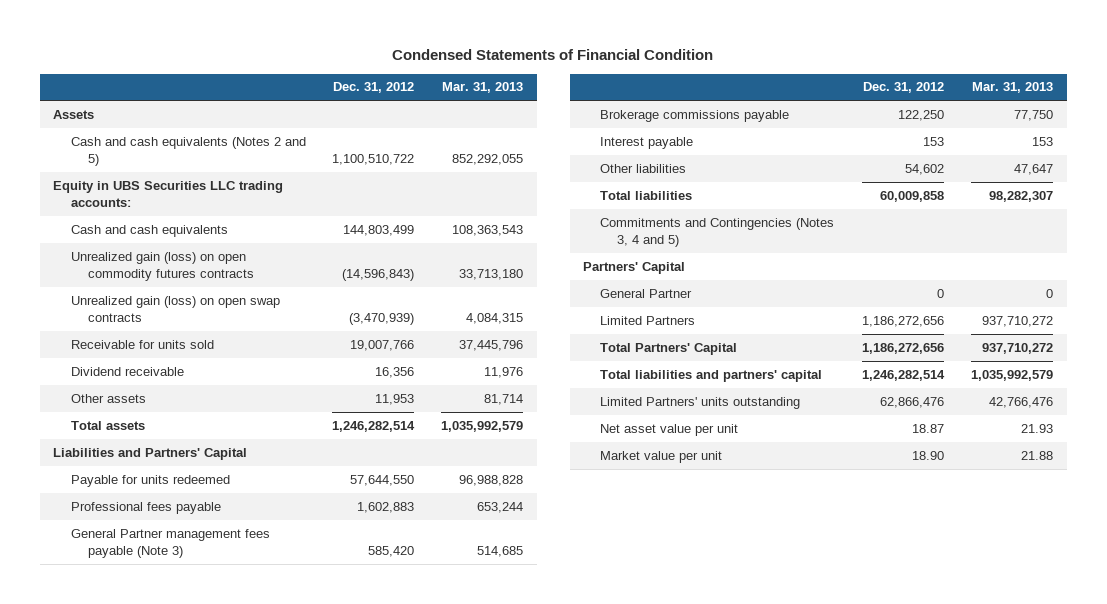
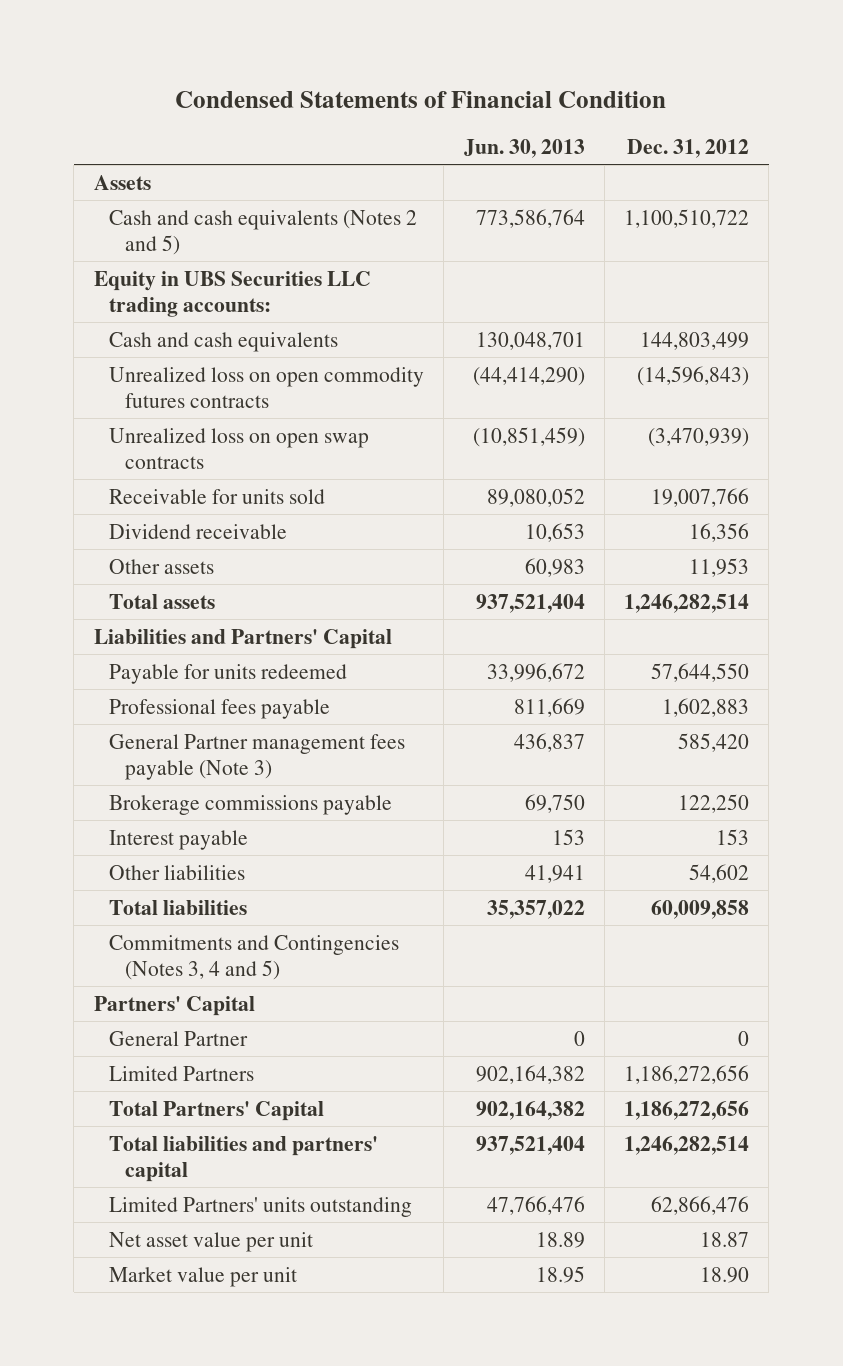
[442,82,524,94] Mar. 31, 2013 -> none
none -> [463,139,585,159] Jun. 30, 2013
[70,251,254,281] Unrealized gain (loss) on open commodity futures contracts -> [109,366,425,408] Unrealized loss on open commodity futures contracts
[70,295,280,322] Unrealized gain (loss) on open swap contracts -> [109,427,370,469] Unrealized loss on open swap contracts

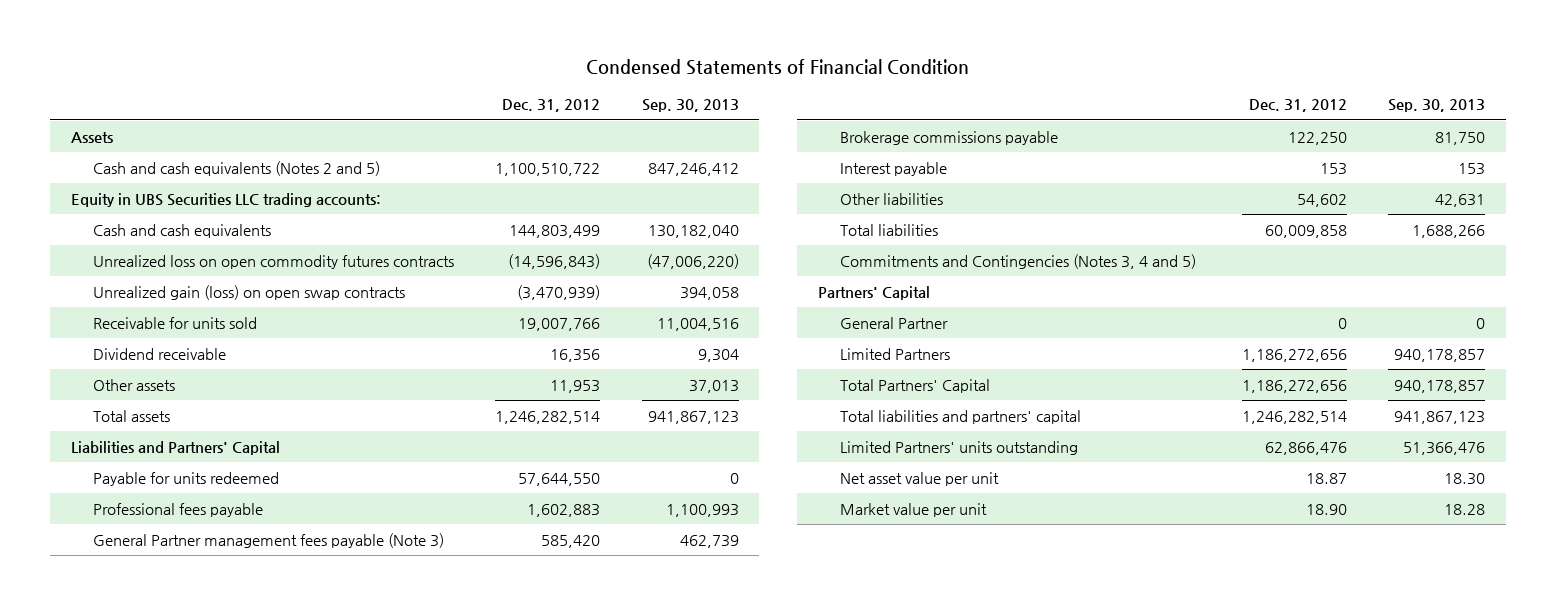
[463,139,585,159] Jun. 30, 2013 -> none
none -> [641,99,739,113] Sep. 30, 2013
[109,427,370,469] Unrealized loss on open swap contracts -> [93,284,406,300] Unrealized gain (loss) on open swap contracts

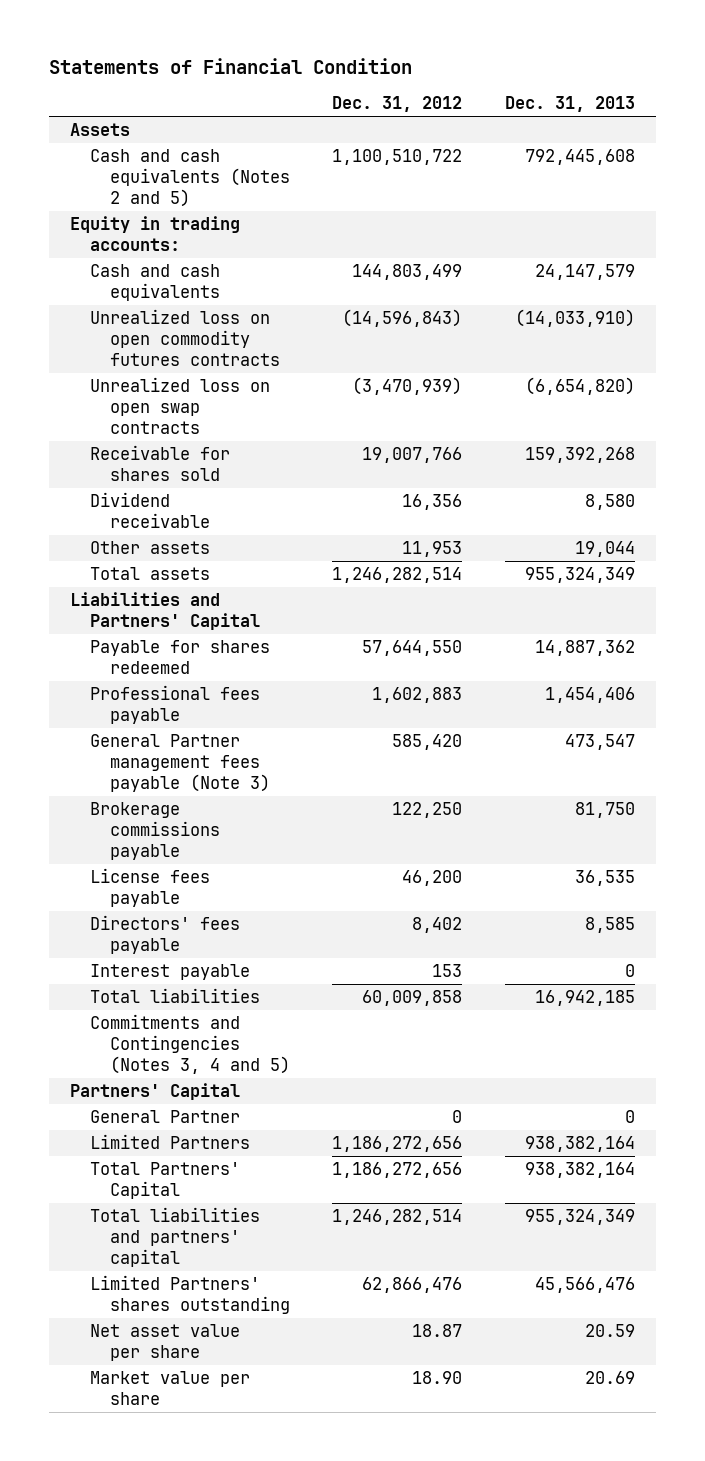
[586,59,970,76] Condensed Statements of Financial Condition -> [48,57,412,74] Statements of Financial Condition
[641,99,739,113] Sep. 30, 2013 -> none
none -> [504,96,635,113] Dec. 31, 2013
[70,192,381,207] Equity in UBS Securities LLC trading accounts: -> [69,216,240,252] Equity in trading accounts:
[93,284,406,300] Unrealized gain (loss) on open swap contracts -> [89,377,270,434] Unrealized loss on open swap contracts
[93,316,258,329] Receivable for units sold -> [89,445,230,482] Receivable for shares sold
[93,471,280,486] Payable for units redeemed -> [89,640,270,675] Payable for shares redeemed
none -> [89,868,210,908] License fees payable
none -> [89,915,240,955] Directors' fees payable
[839,192,943,205] Other liabilities -> none
[839,440,1078,455] Limited Partners' units outstanding -> [89,1275,290,1315] Limited Partners' shares outstanding
[839,471,999,486] Net asset value per unit -> [89,1324,240,1362] Net asset value per share
[839,502,987,517] Market value per unit -> [89,1371,250,1406] Market value per share

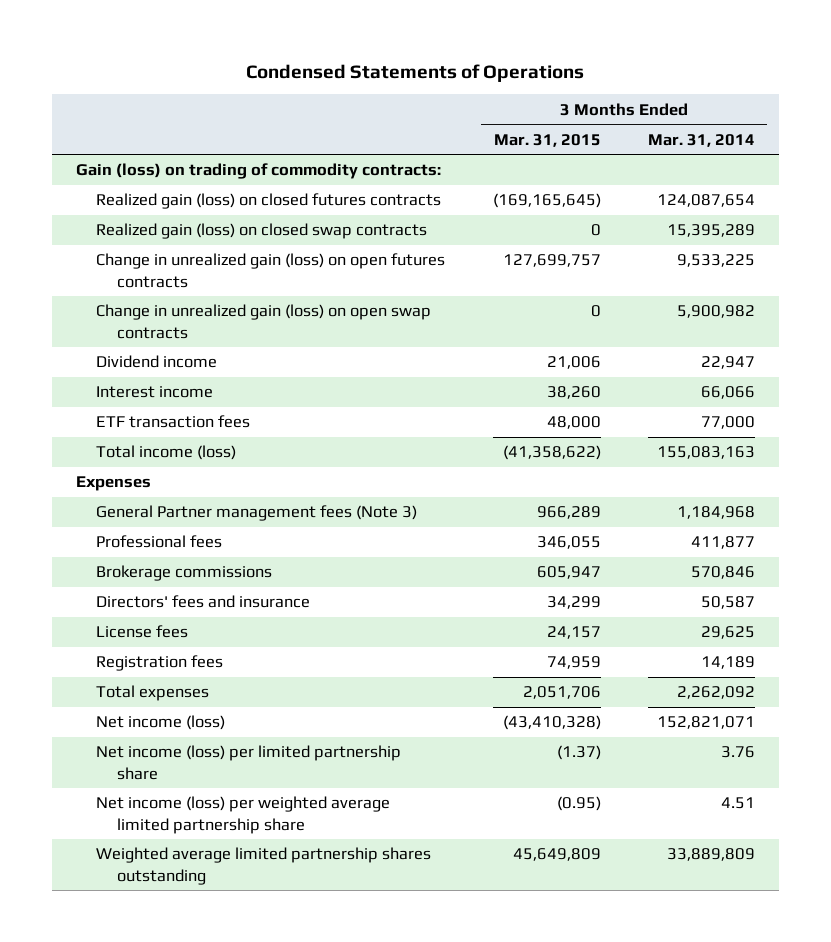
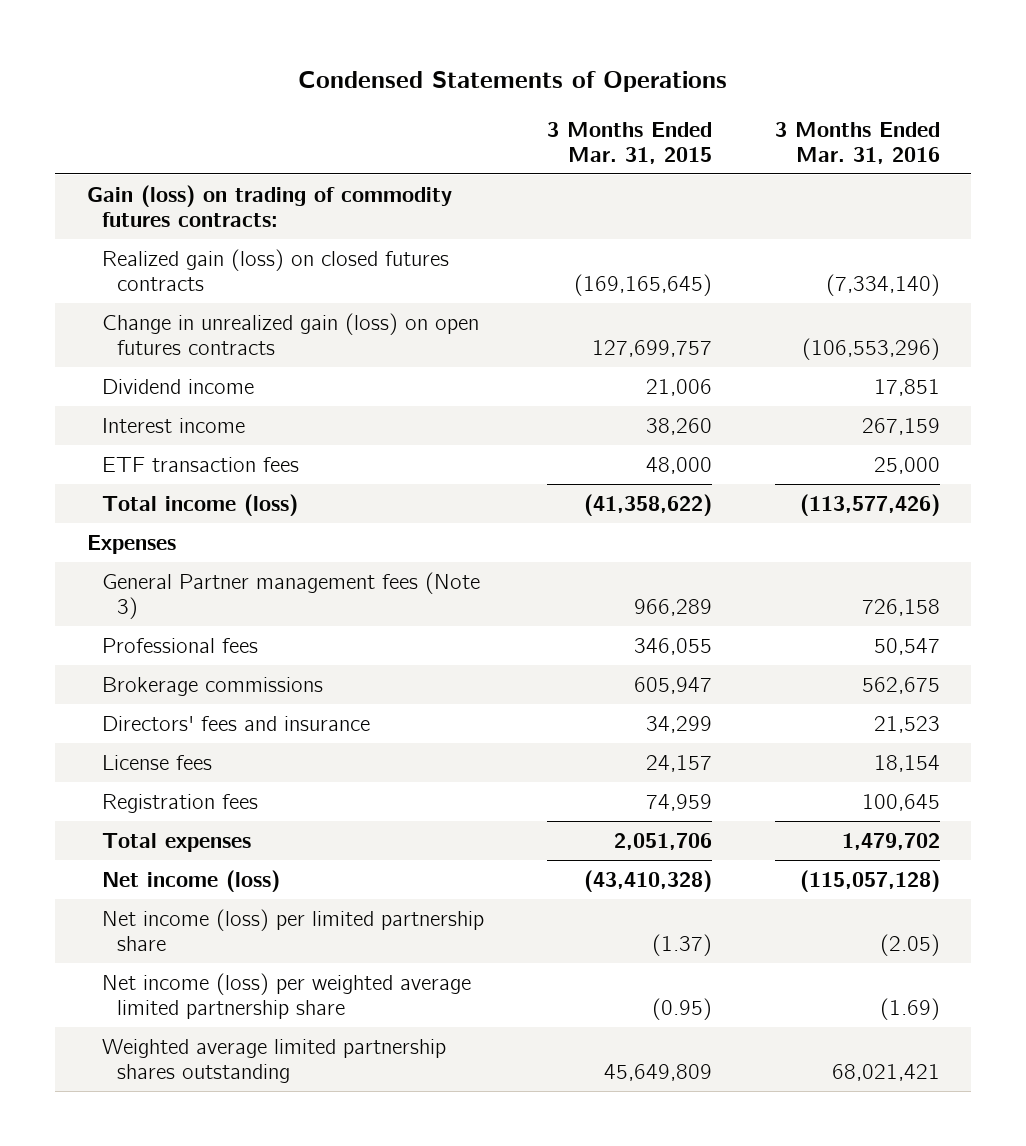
[648,133,756,147] Mar. 31, 2014 -> none
none -> [774,121,940,164] 3 Months Ended Mar. 31, 2016
[75,163,441,180] Gain (loss) on trading of commodity contracts: -> [86,184,452,228] Gain (loss) on trading of commodity futures contracts:
[96,223,428,240] Realized gain (loss) on closed swap contracts -> none
[96,304,432,339] Change in unrealized gain (loss) on open swap contracts -> none

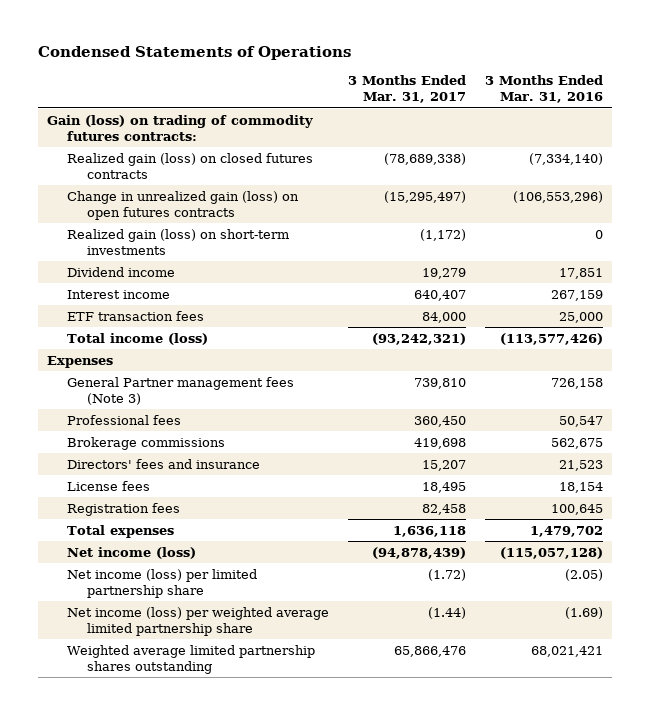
[546,121,712,164] 3 Months Ended Mar. 31, 2015 -> none
none -> [347,75,466,104] 3 Months Ended Mar. 31, 2017
none -> [67,228,290,255] Realized gain (loss) on short-term investments

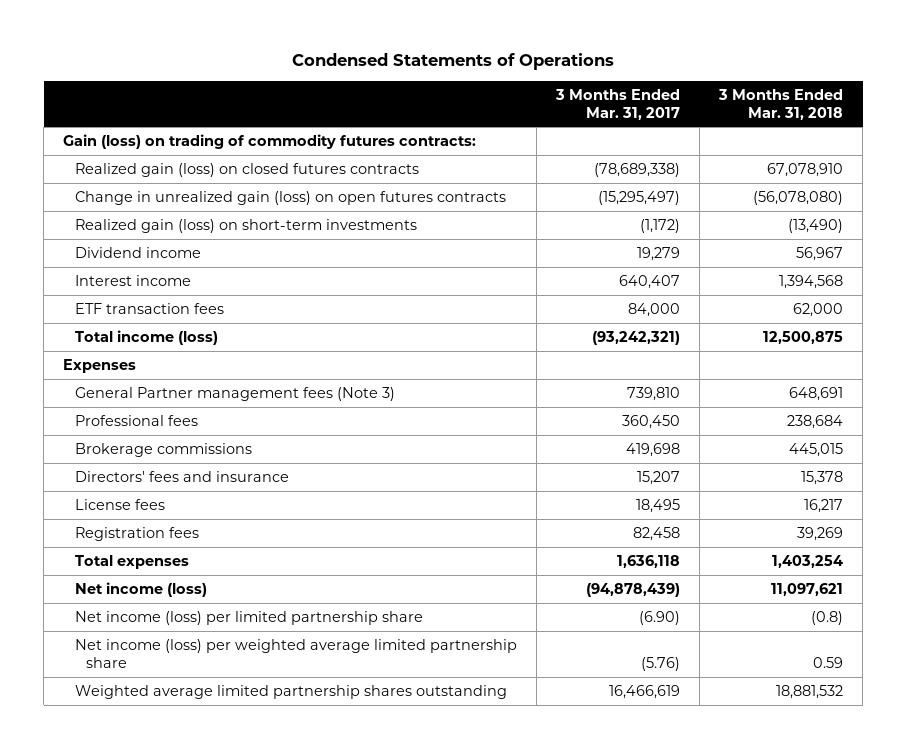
[484,75,603,104] 3 Months Ended Mar. 31, 2016 -> none
none -> [717,88,843,120] 3 Months Ended Mar. 31, 2018
[427,568,466,581] (1.72) -> [638,610,680,625] (6.90)
[427,606,466,619] (1.44) -> [640,657,680,672] (5.76)
[393,645,466,657] 65,866,476 -> [608,684,680,699] 16,466,619

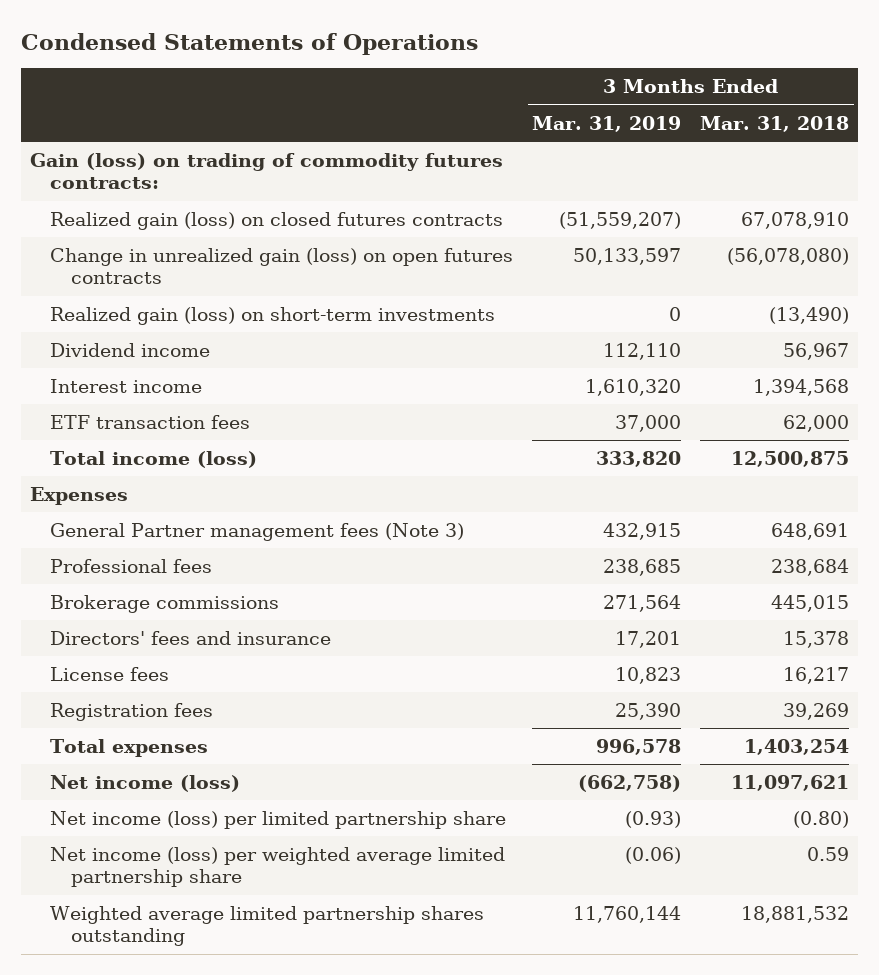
[554,88,680,120] 3 Months Ended Mar. 31, 2017 -> none
none -> [532,115,682,132] Mar. 31, 2019
[810,610,843,625] (0.8) -> [792,811,849,829] (0.80)

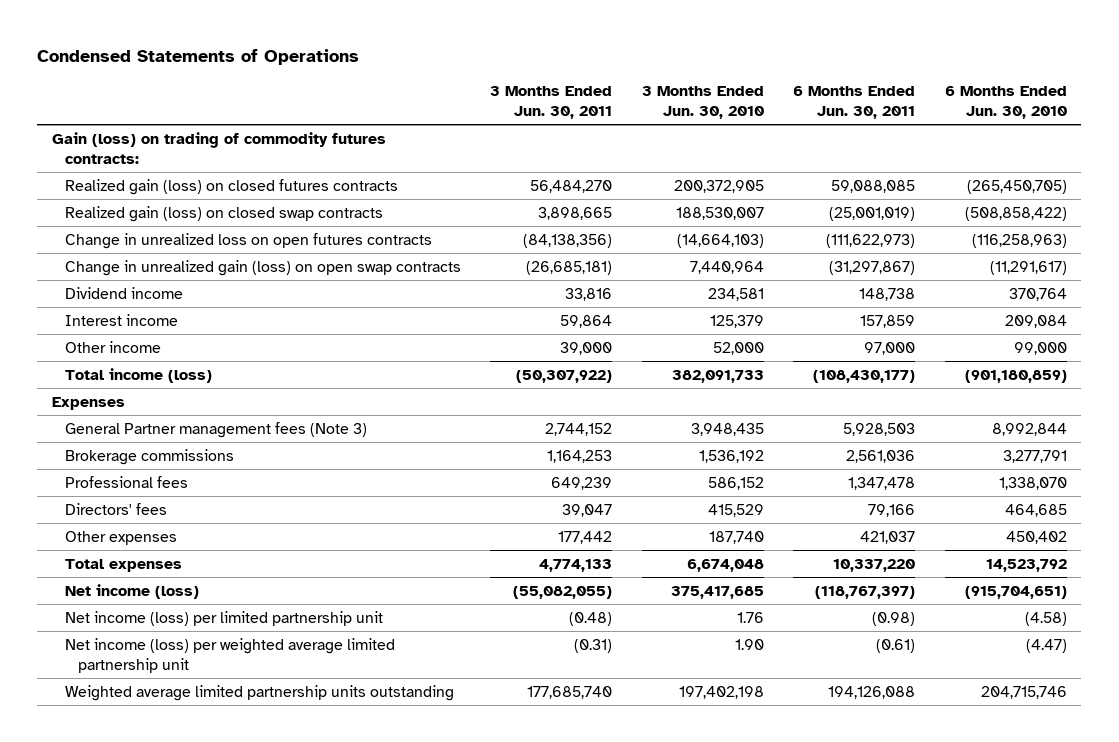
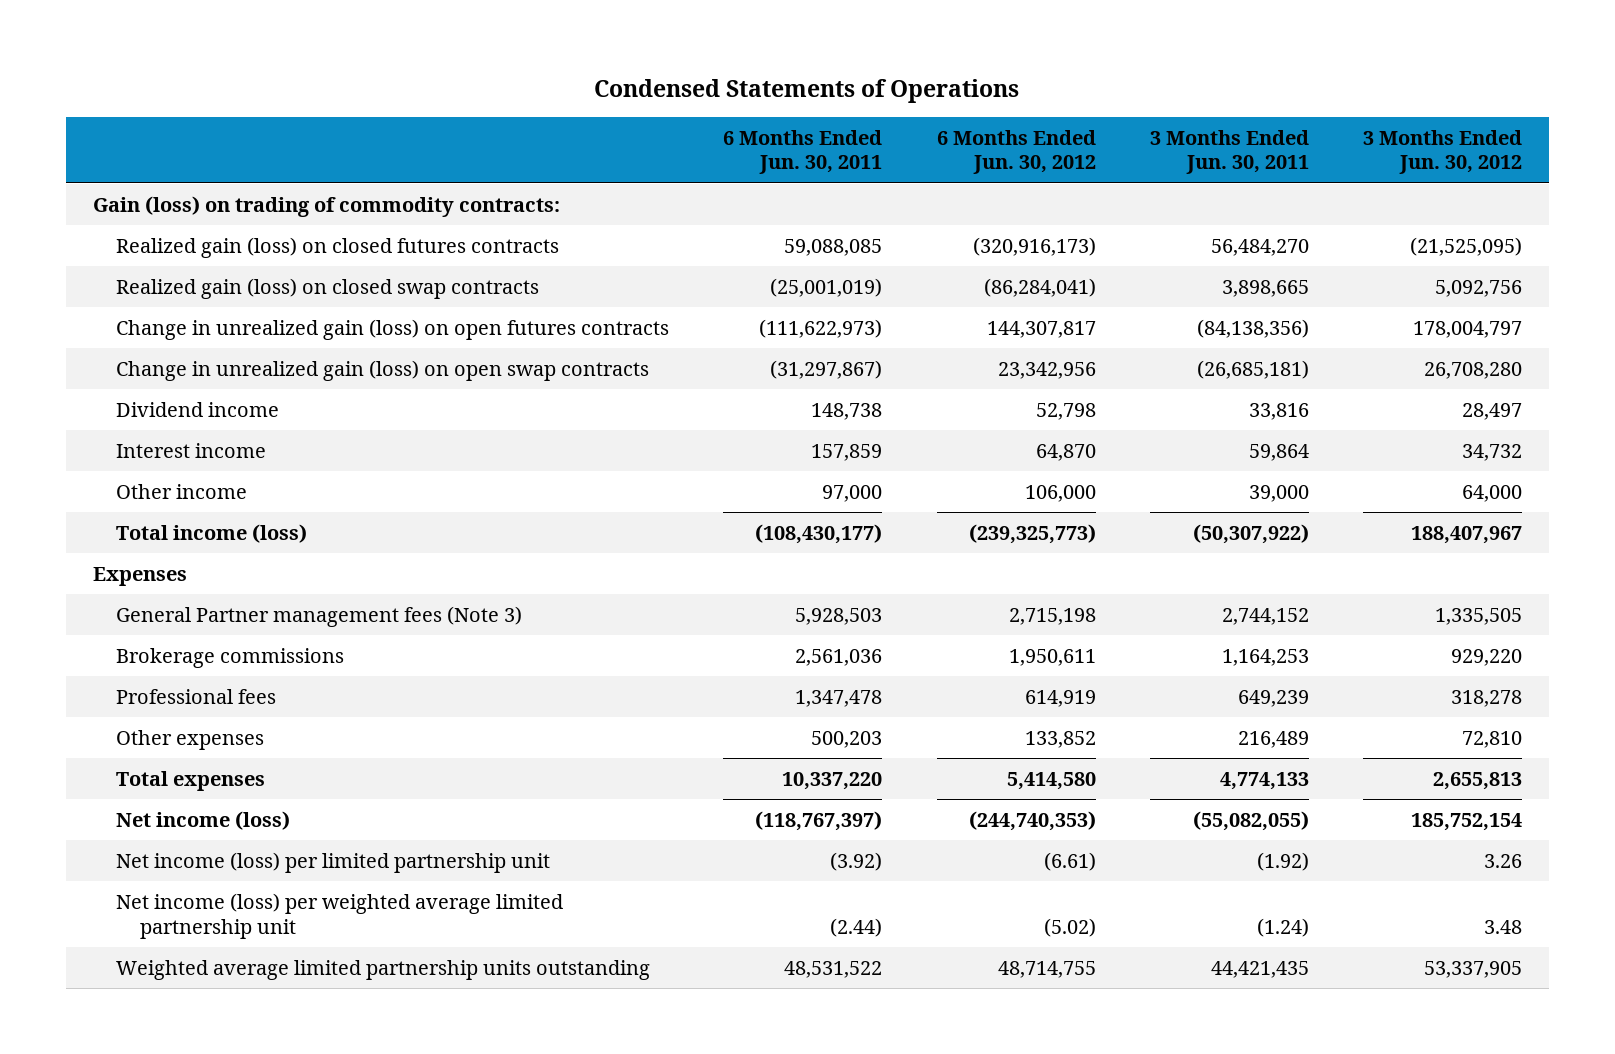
[641,85,764,119] 3 Months Ended Jun. 30, 2010 -> none
[944,85,1067,119] 6 Months Ended Jun. 30, 2010 -> none
none -> [936,129,1096,175] 6 Months Ended Jun. 30, 2012
none -> [1363,129,1523,175] 3 Months Ended Jun. 30, 2012
[52,131,387,164] Gain (loss) on trading of commodity futures contracts: -> [92,195,560,217] Gain (loss) on trading of commodity contracts:
[64,232,432,249] Change in unrealized loss on open futures contracts -> [116,318,670,340] Change in unrealized gain (loss) on open futures contracts
[64,502,167,515] Directors' fees -> none
[558,530,613,544] 177,442 -> [1237,730,1309,748] 216,489
[860,530,916,544] 421,037 -> [811,730,883,748] 500,203
[569,611,613,626] (0.48) -> [1256,851,1309,871] (1.92)
[872,611,916,626] (0.98) -> [830,851,883,871] (3.92)
[574,638,613,653] (0.31) -> [1256,917,1309,937] (1.24)
[876,638,916,653] (0.61) -> [830,917,883,937] (2.44)
[527,685,613,699] 177,685,740 -> [1210,960,1309,978] 44,421,435
[828,685,916,699] 194,126,088 -> [784,960,883,978] 48,531,522

